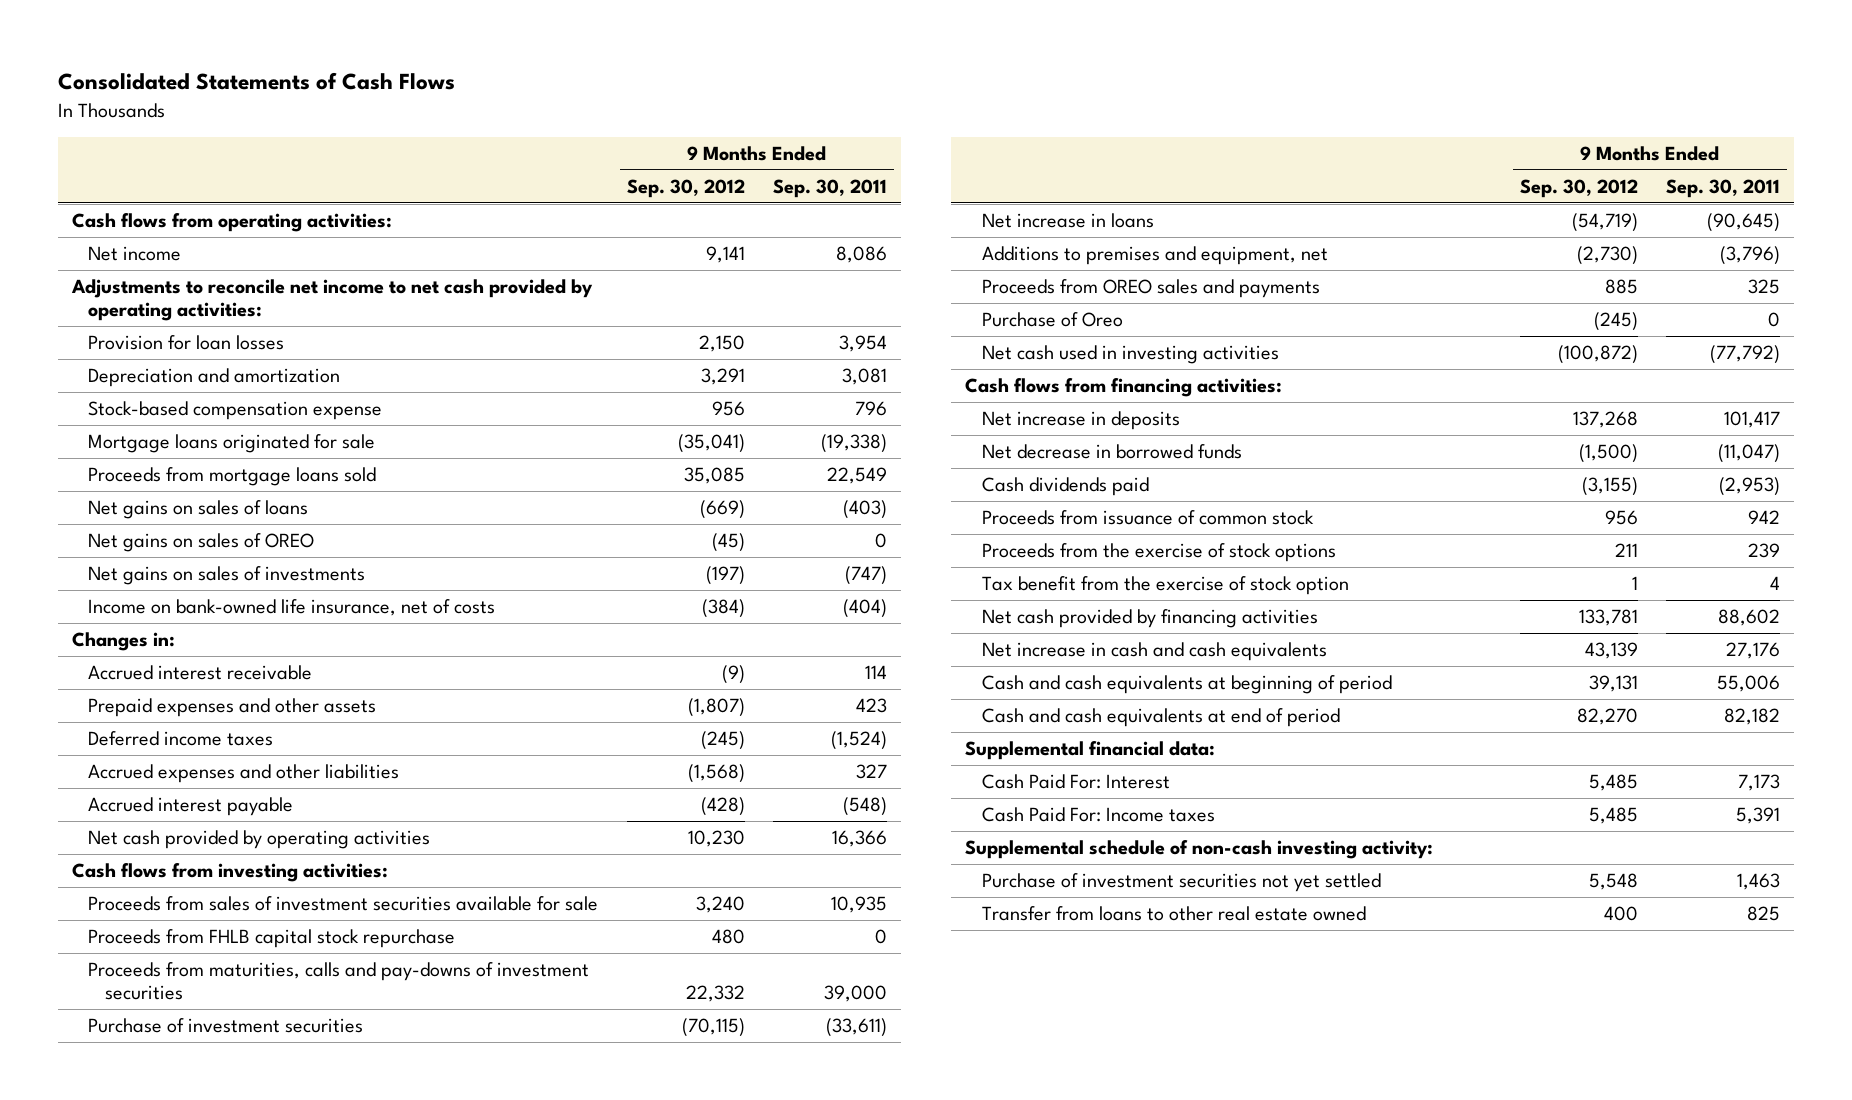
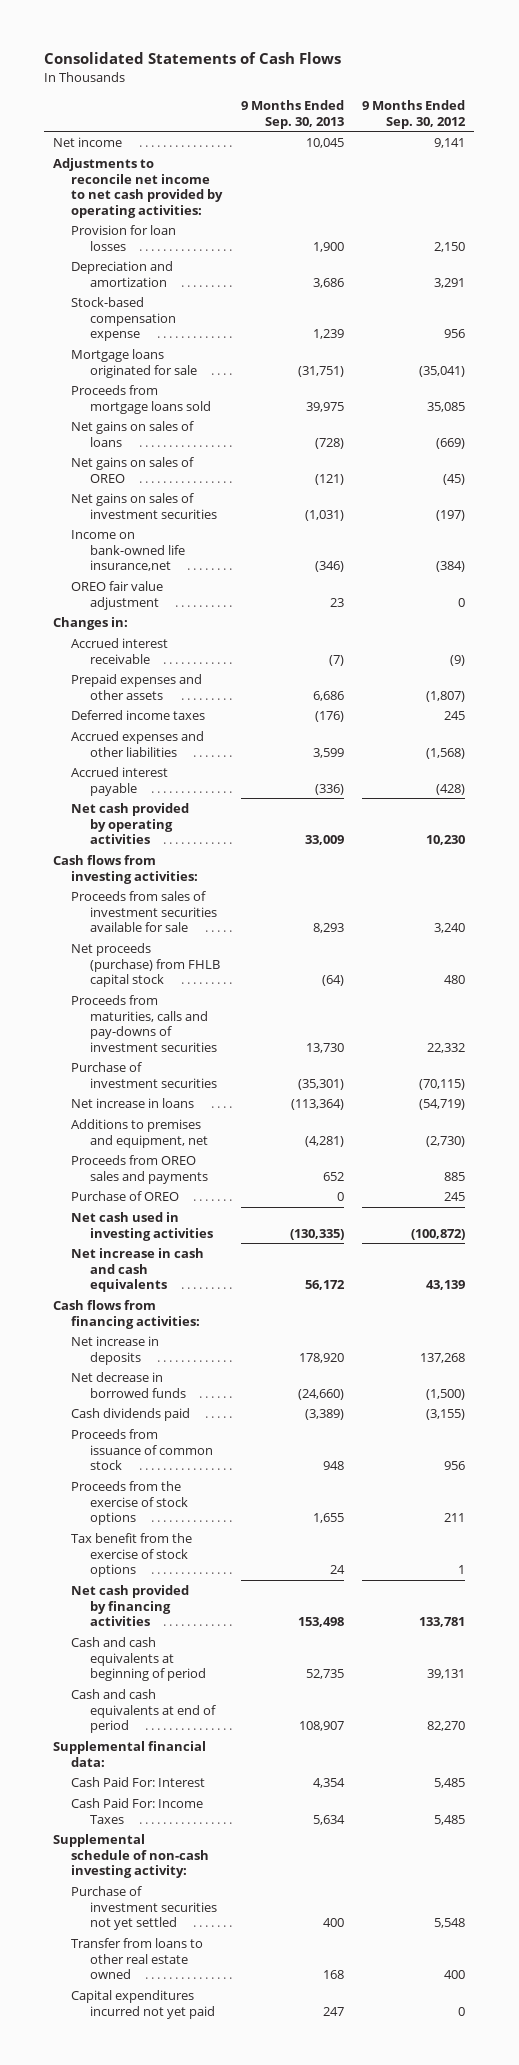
[772,178,887,198] Sep. 30, 2011 -> none
none -> [240,100,344,129] 9 Months Ended Sep. 30, 2013
[71,213,392,233] Cash flows from operating activities: -> none
[88,566,366,586] Net gains on sales of investments -> [71,492,217,519] Net gains on sales of investment securities
[88,599,496,617] Income on bank-owned life insurance, net of costs -> [71,529,185,572] Income on bank-owned life insurance,net
none -> [71,580,164,610] OREO fair value adjustment
[700,731,745,751] (245) -> [444,710,466,720] 245
[88,929,456,949] Proceeds from FHLB capital stock repurchase -> [71,942,220,988] Net proceeds (purchase) from FHLB capital stock
[981,312,1123,328] Purchase of Oreo -> [71,1190,180,1201] Purchase of OREO
[1593,312,1638,332] (245) -> [444,1191,466,1201] 245
[981,642,1327,662] Net increase in cash and cash equivalents -> [71,1247,205,1293] Net increase in cash and cash equivalents
[981,576,1349,596] Tax benefit from the exercise of stock option -> [71,1532,193,1578] Tax benefit from the exercise of stock options
[981,807,1215,823] Cash Paid For: Income taxes -> [71,1797,204,1824] Cash Paid For: Income Taxes
none -> [71,1989,215,2019] Capital expenditures incurred not yet paid

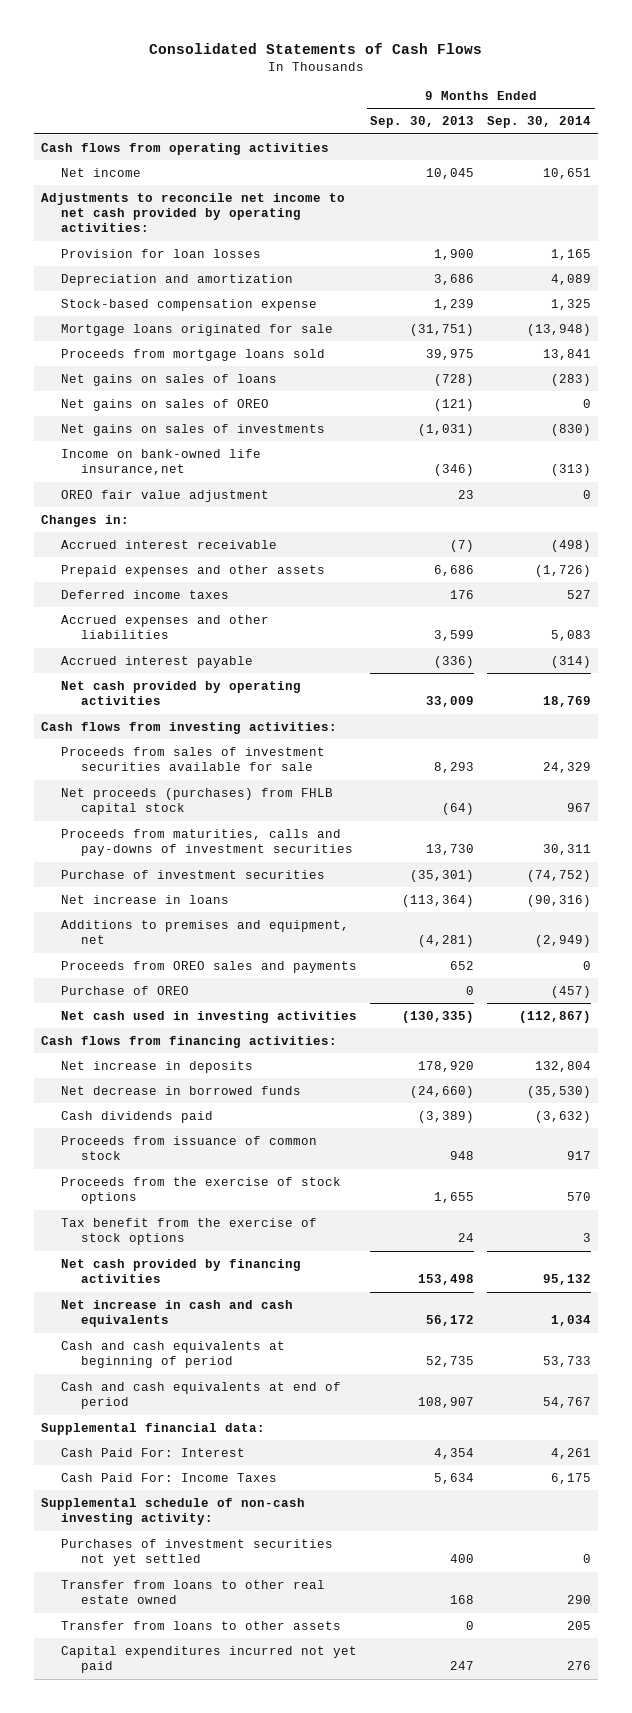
[362,100,467,129] 9 Months Ended Sep. 30, 2012 -> none
none -> [487,116,592,129] Sep. 30, 2014
none -> [40,142,329,155] Cash flows from operating activities
[71,492,217,519] Net gains on sales of investment securities -> [60,423,325,436] Net gains on sales of investments
[314,710,344,722] (176) -> [450,589,475,599] 176
[71,942,220,988] Net proceeds (purchase) from FHLB capital stock -> [60,787,333,816] Net proceeds (purchases) from FHLB capital stock
[71,1247,205,1293] Net increase in cash and cash equivalents -> [60,1299,293,1328] Net increase in cash and cash equivalents
[71,1885,217,1931] Purchase of investment securities not yet settled -> [60,1538,333,1567] Purchases of investment securities not yet settled
none -> [60,1620,341,1630] Transfer from loans to other assets

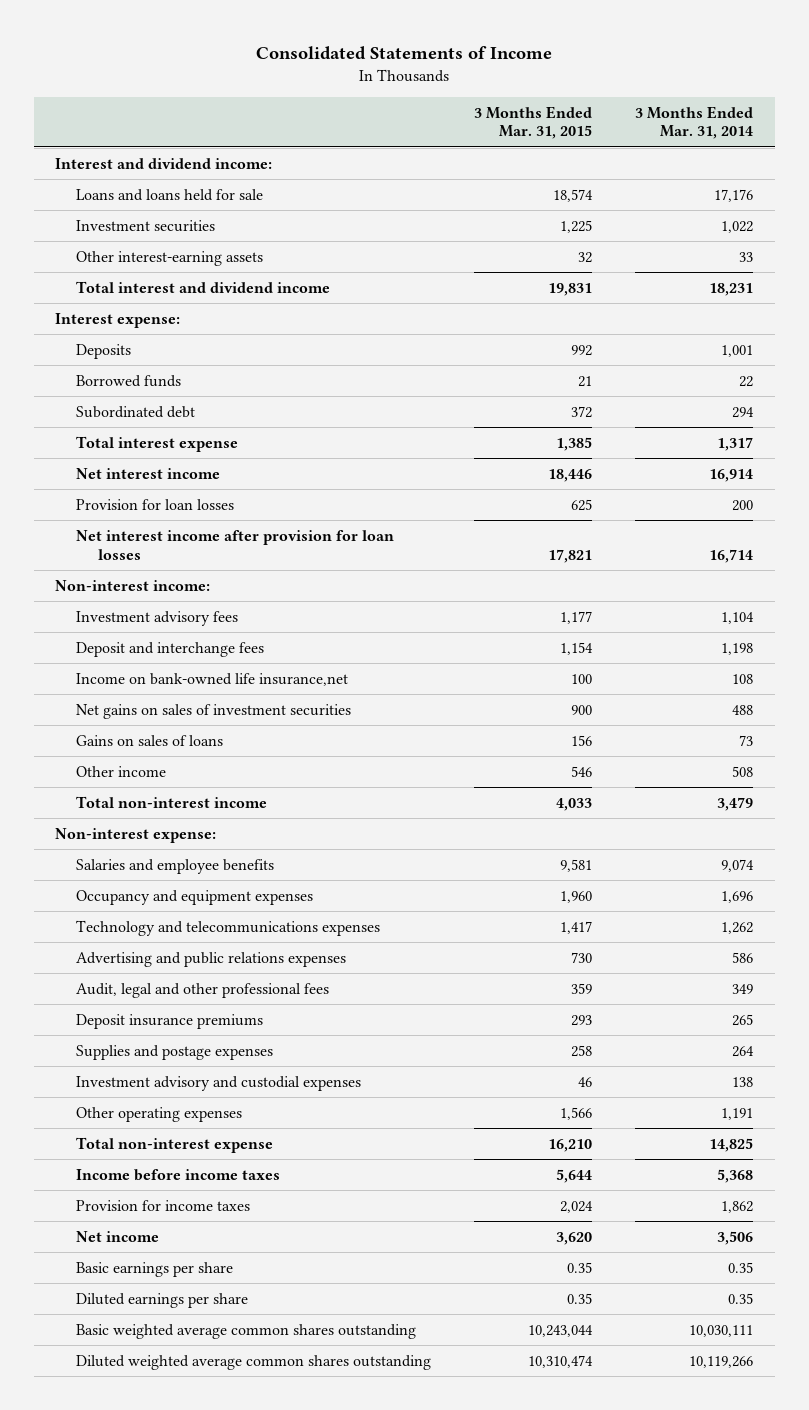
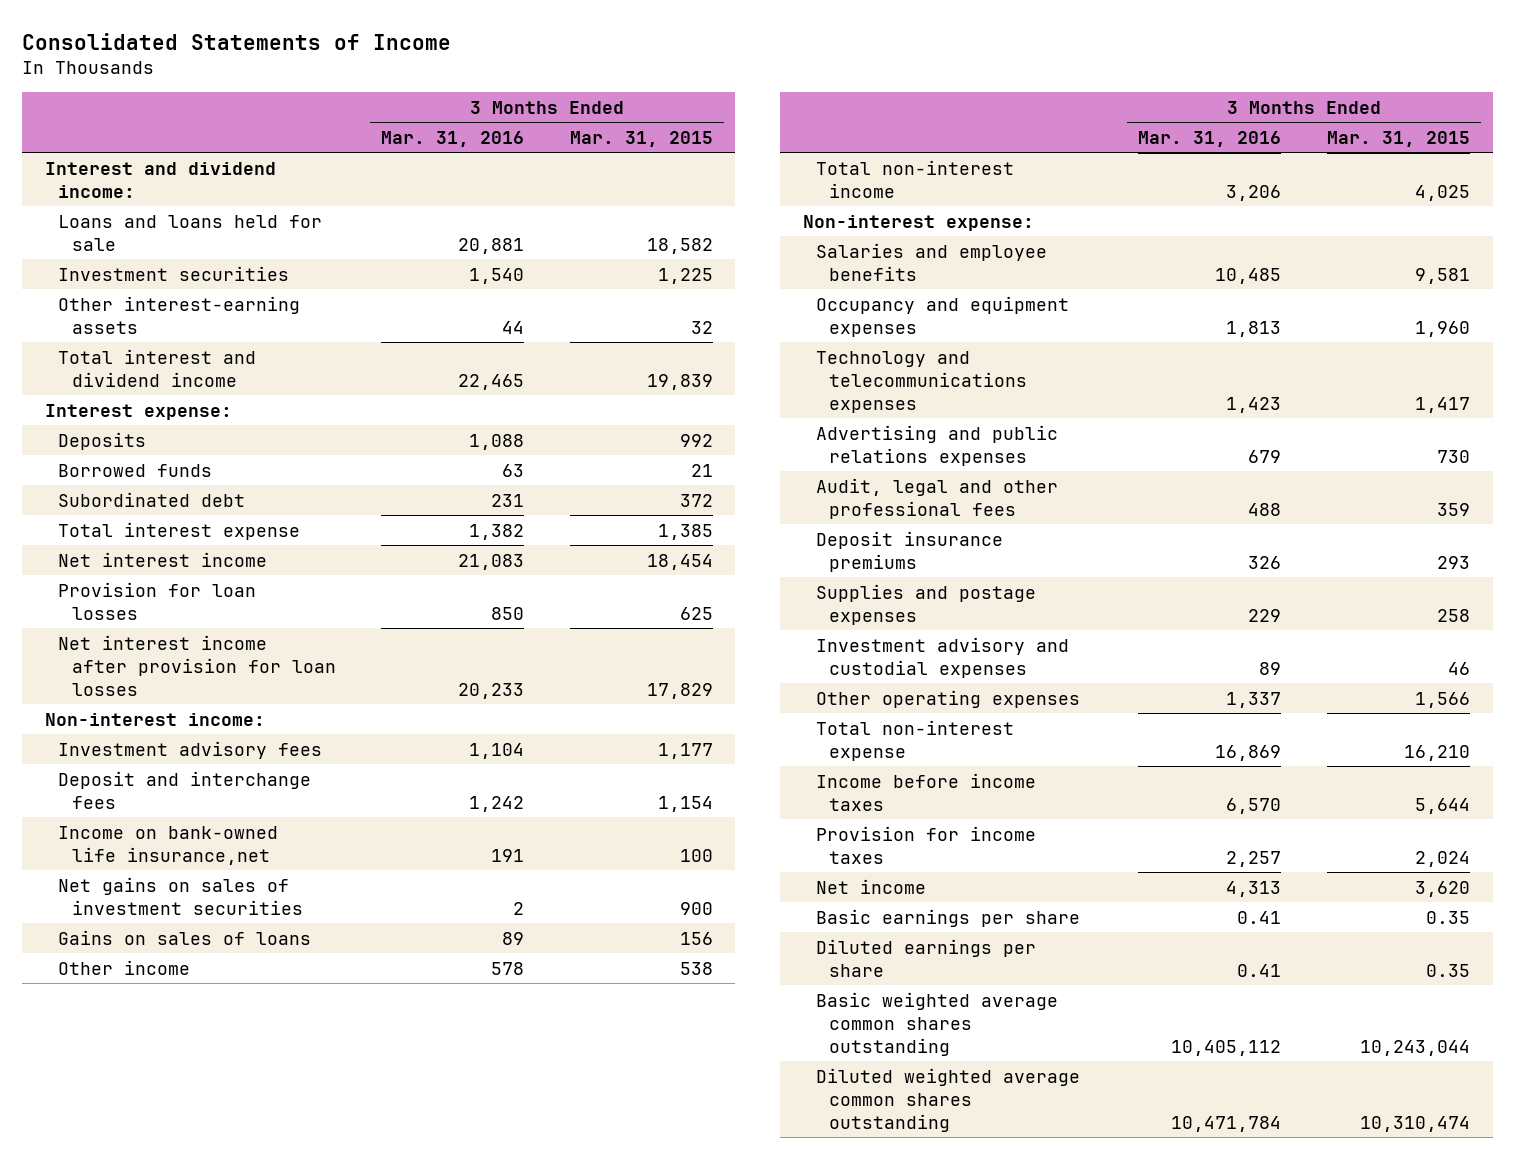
[635,105,754,140] 3 Months Ended Mar. 31, 2014 -> none
none -> [381,130,525,147] Mar. 31, 2016
[553,188,594,202] 18,574 -> [646,237,713,254] 18,582
[548,282,593,296] 19,831 -> [646,373,713,390] 19,839
[548,468,593,482] 18,446 -> [646,553,713,570] 18,454
[548,548,593,563] 17,821 -> [646,682,713,699] 17,829
[571,765,593,777] 546 -> [679,961,713,975] 538
[556,797,593,811] 4,033 -> [1414,184,1470,201] 4,025

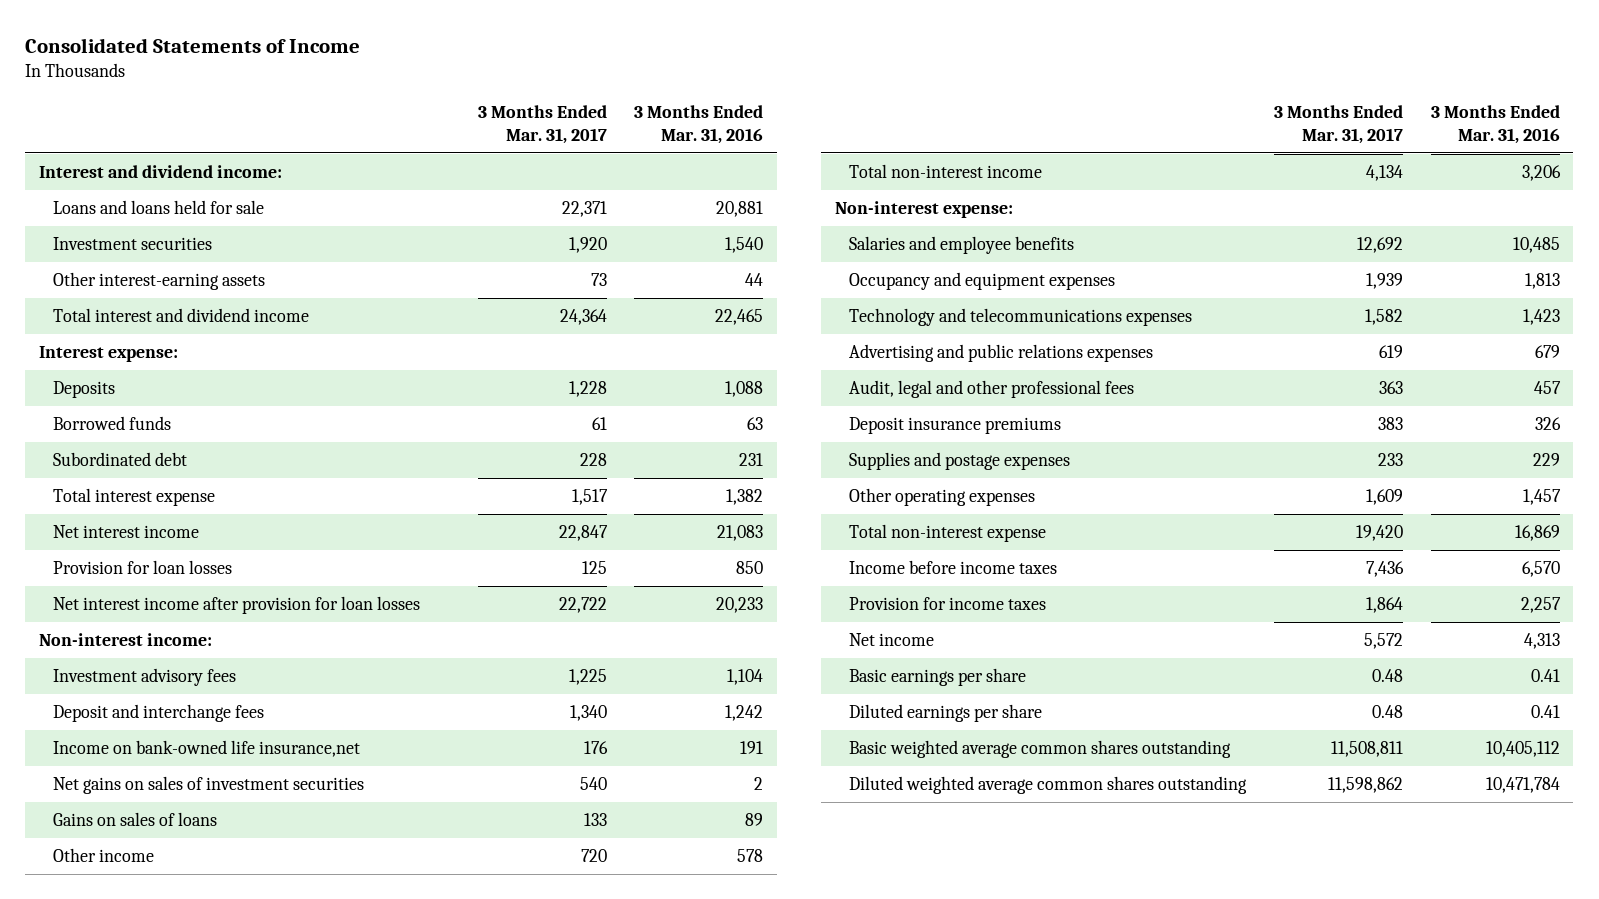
[569,130,713,147] Mar. 31, 2015 -> none
none -> [477,105,607,145] 3 Months Ended Mar. 31, 2017
[1248,502,1282,516] 488 -> [1533,380,1561,394] 457
[815,636,1069,678] Investment advisory and custodial expenses -> none
[1226,691,1282,708] 1,337 -> [1522,488,1561,505] 1,457

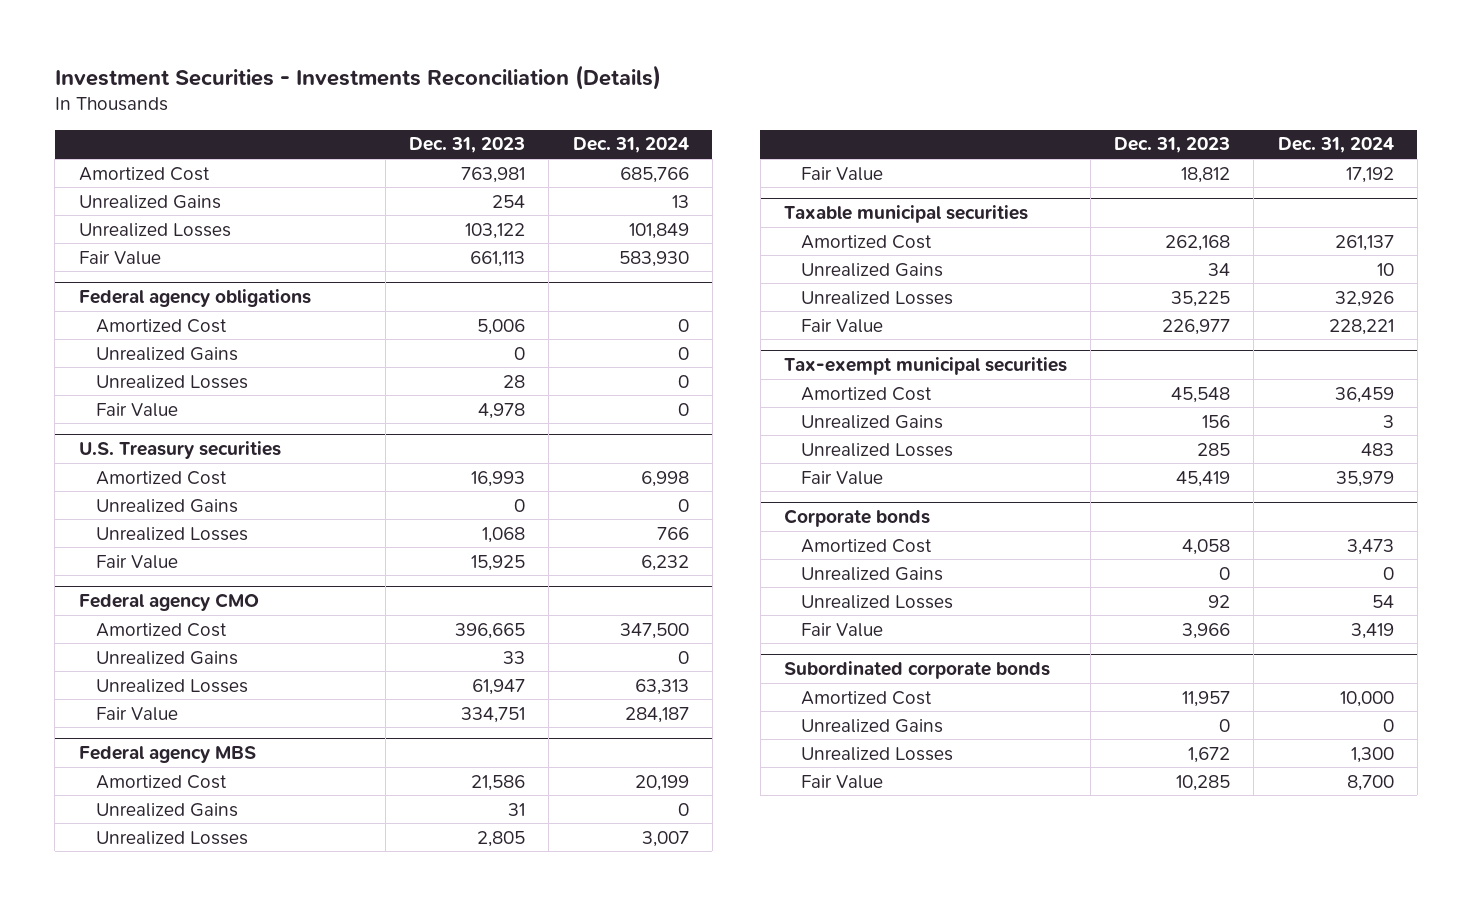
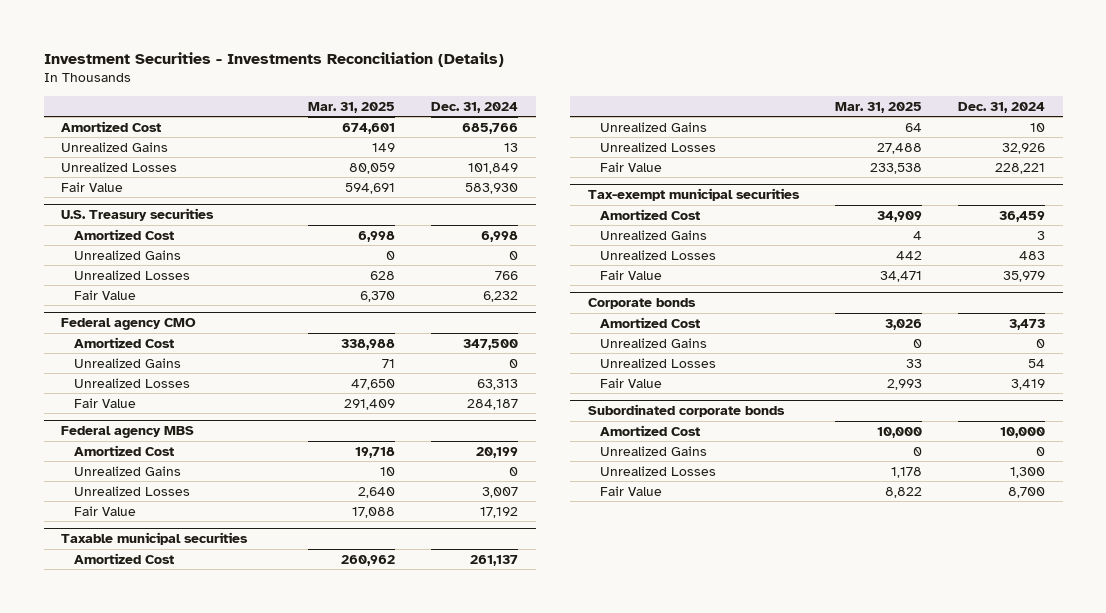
[409,137,526,154] Dec. 31, 2023 -> none
none -> [308,101,396,113] Mar. 31, 2025
[78,288,311,307] Federal agency obligations -> none
[95,318,227,333] Amortized Cost -> none
[95,346,238,361] Unrealized Gains -> none
[95,374,248,389] Unrealized Losses -> none
[95,402,178,417] Fair Value -> none

